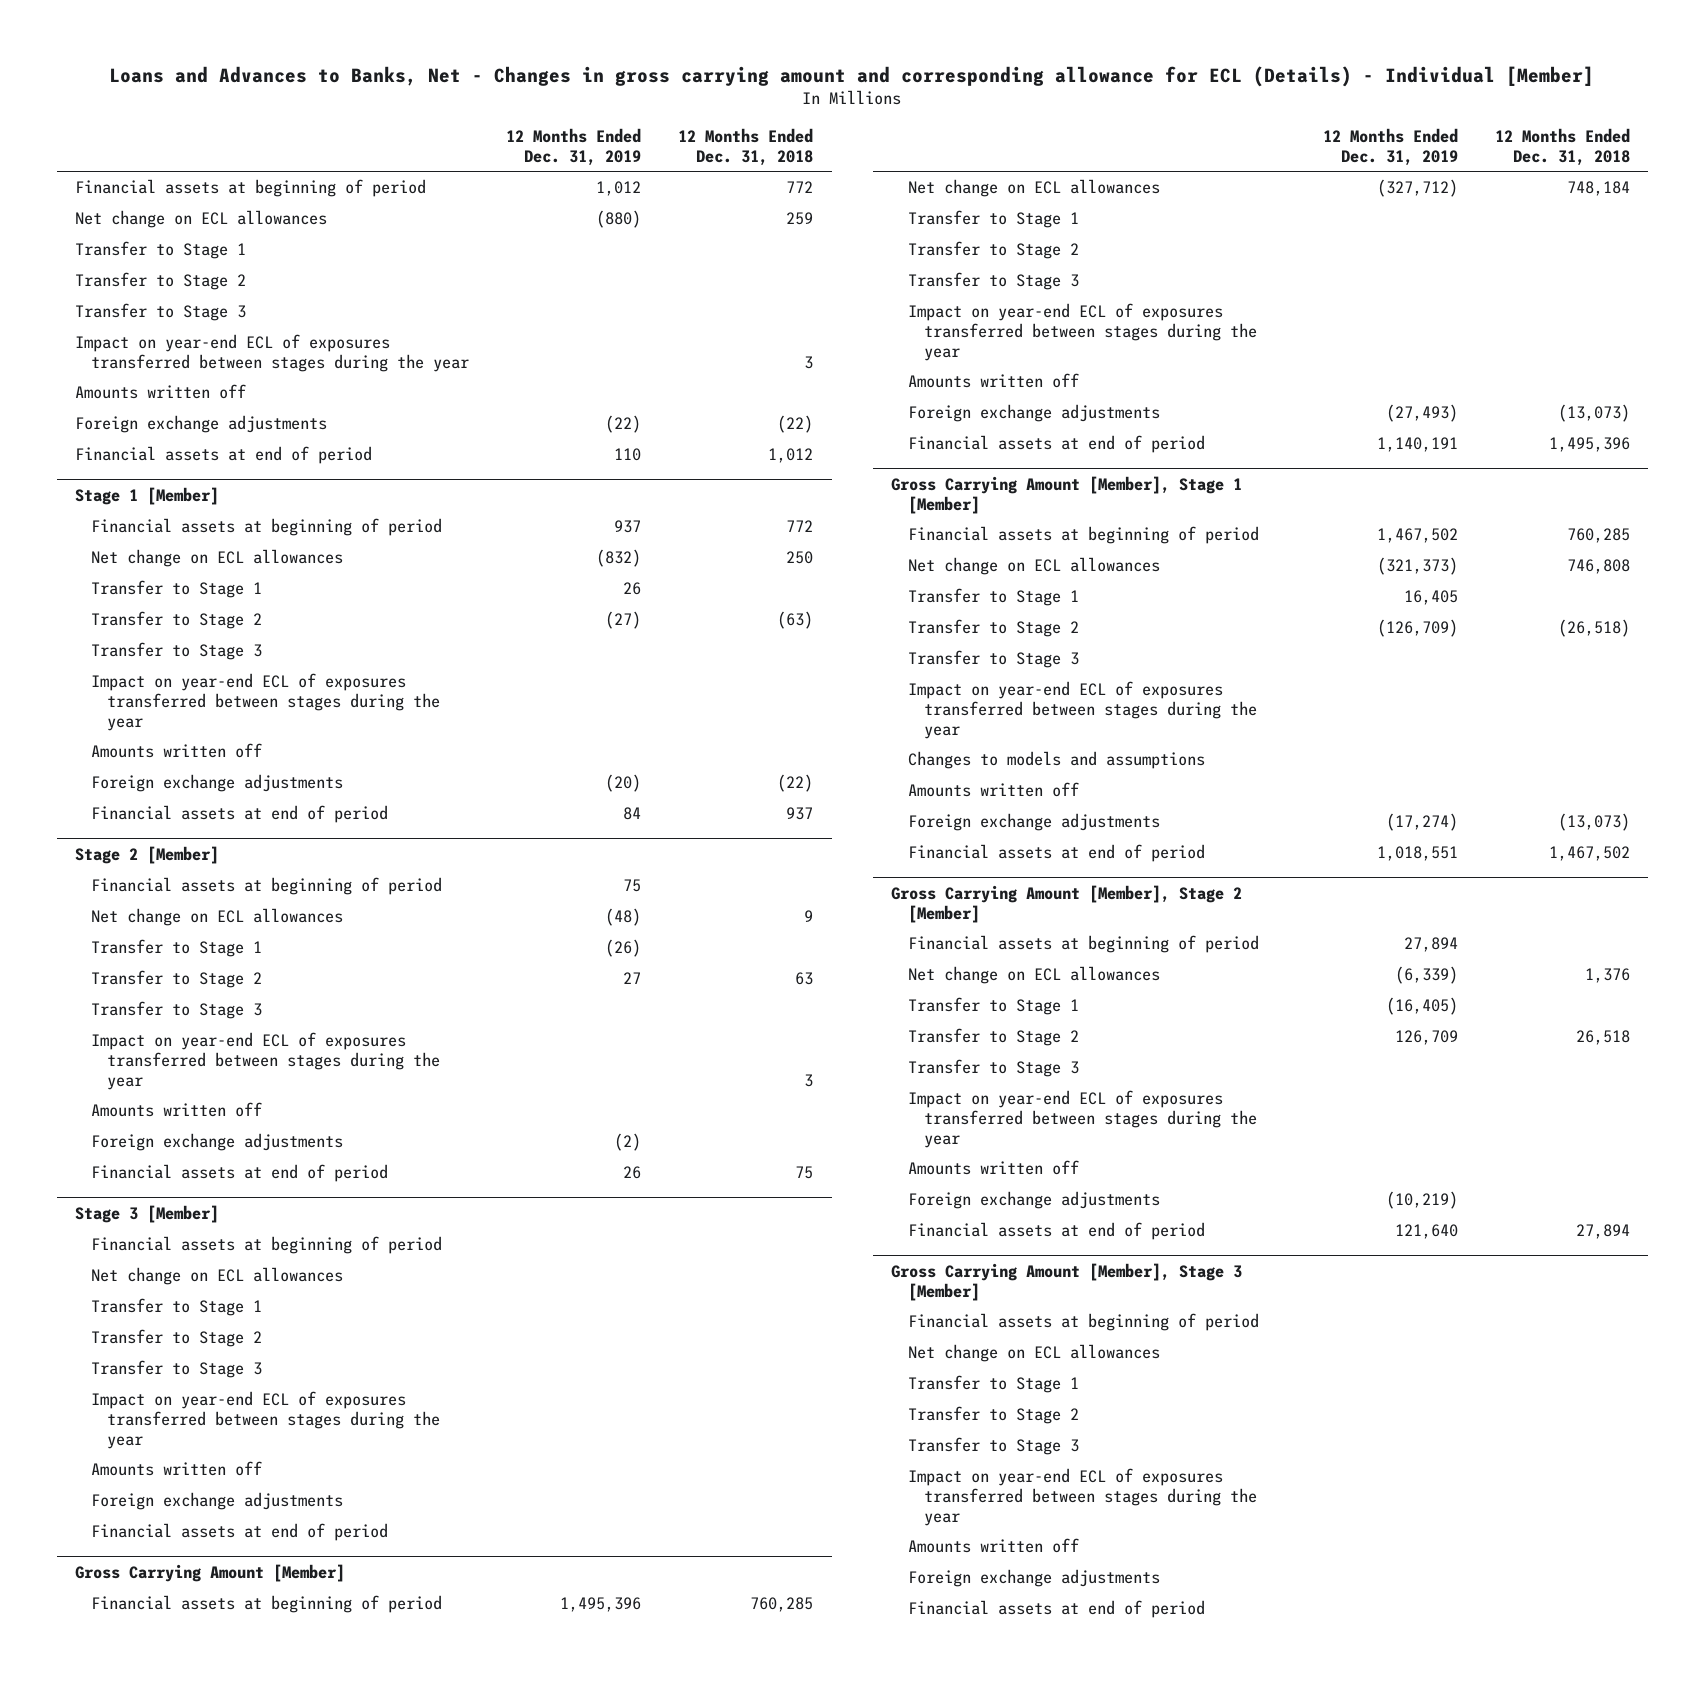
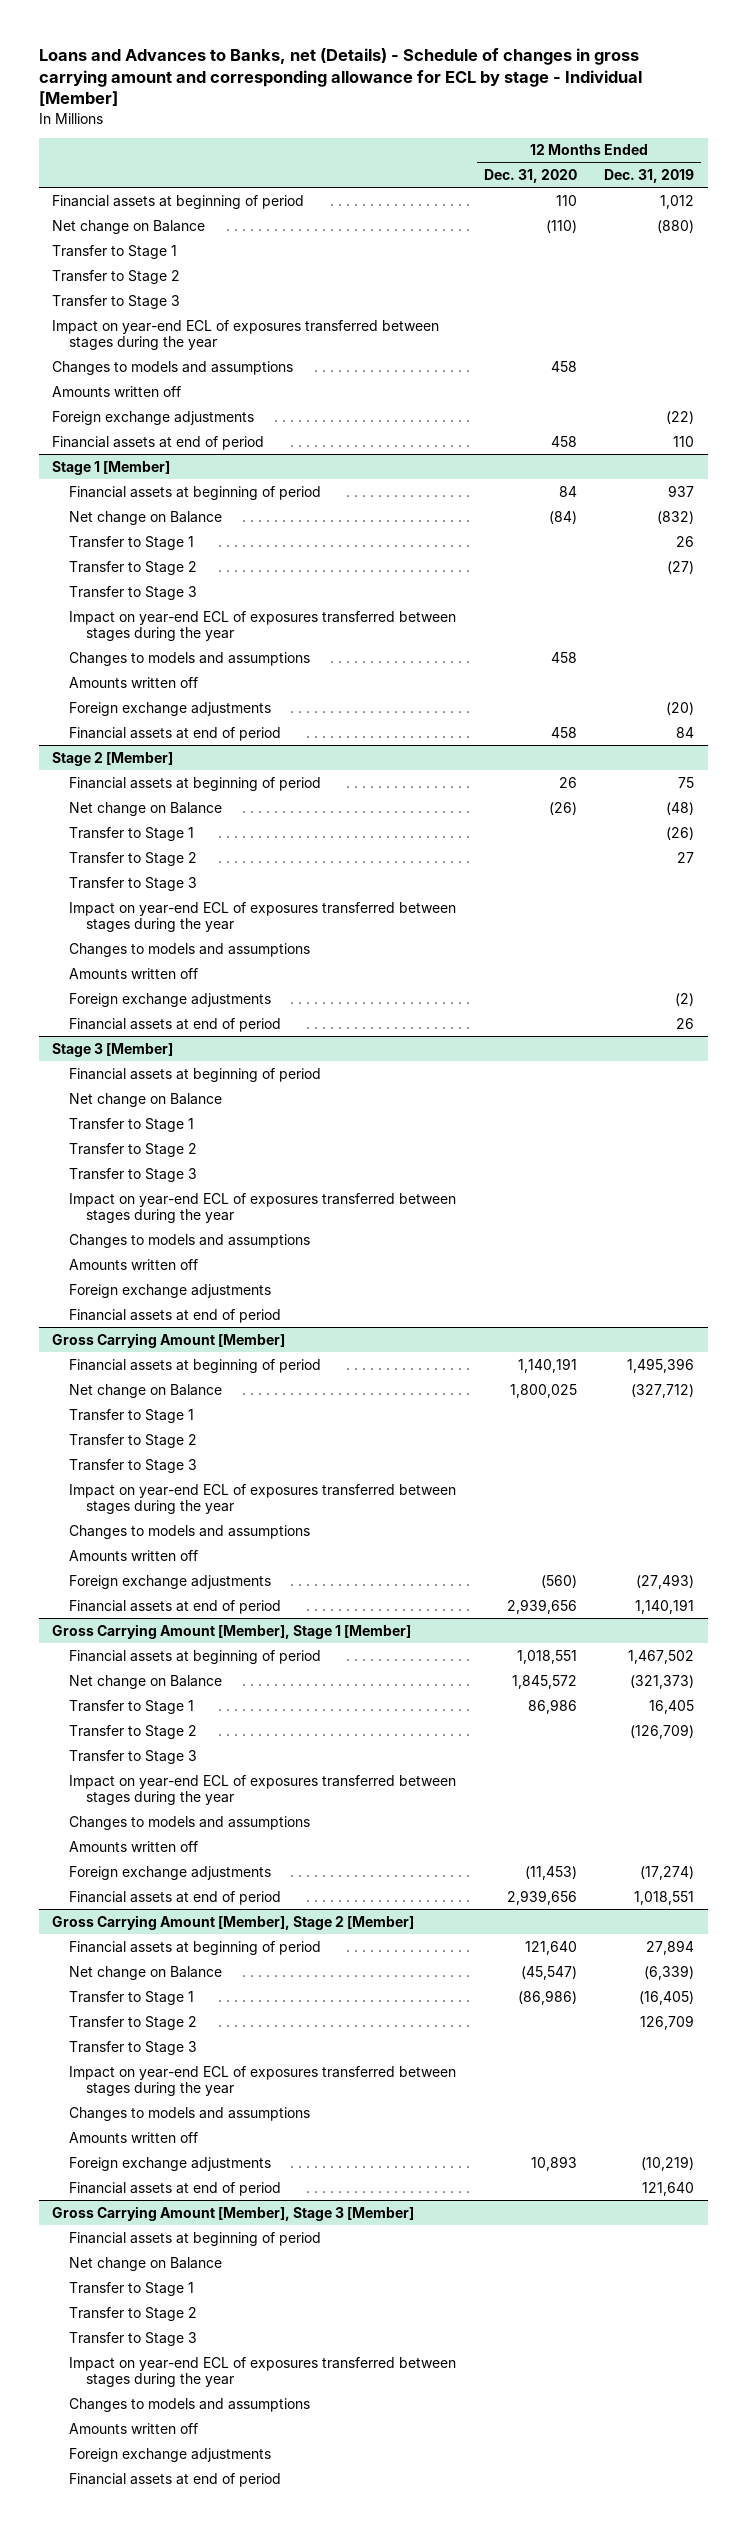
[109,66,1595,88] Loans and Advances to Banks, Net - Changes in gross carrying amount and corresponding allowance for ECL (Details) - Individual [Member] -> [38,47,642,107] Loans and Advances to Banks, net (Details) - Schedule of changes in gross carrying amount and corresponding allowance for ECL by stage - Individual [Member]
[678,127,814,166] 12 Months Ended Dec. 31, 2018 -> none
none -> [483,169,577,184] Dec. 31, 2020
[75,209,328,228] Net change on ECL allowances -> [52,219,206,234] Net change on Balance
none -> [52,360,294,375] Changes to models and assumptions
[91,548,344,567] Net change on ECL allowances -> [69,510,223,525] Net change on Balance
none -> [69,651,311,666] Changes to models and assumptions
[91,907,344,926] Net change on ECL allowances -> [69,801,223,816] Net change on Balance
none -> [69,942,311,957] Changes to models and assumptions
[91,1266,344,1285] Net change on ECL allowances -> [69,1092,223,1107] Net change on Balance
none -> [69,1233,311,1248] Changes to models and assumptions
[907,178,1160,197] Net change on ECL allowances -> [69,1383,223,1398] Net change on Balance
none -> [69,1524,311,1539] Changes to models and assumptions
[907,556,1160,575] Net change on ECL allowances -> [69,1674,223,1689] Net change on Balance
[907,965,1160,984] Net change on ECL allowances -> [69,1965,223,1980] Net change on Balance
none -> [69,2106,311,2121] Changes to models and assumptions
[907,1343,1160,1362] Net change on ECL allowances -> [69,2256,223,2271] Net change on Balance
none -> [69,2397,311,2412] Changes to models and assumptions

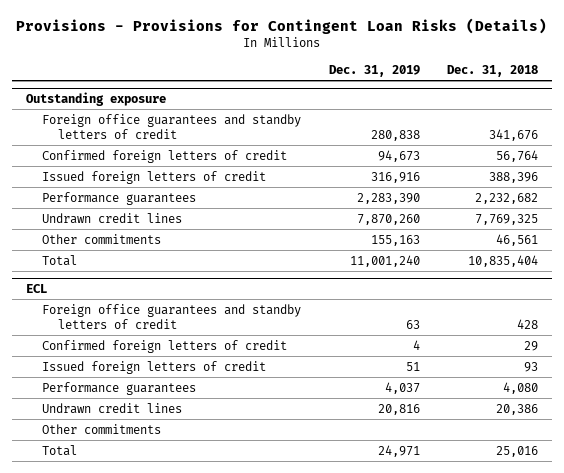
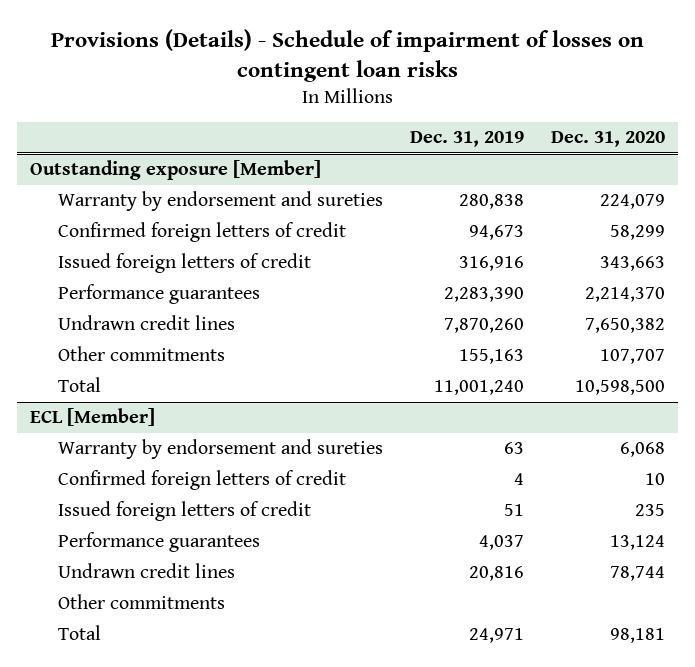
[16,17,548,34] Provisions - Provisions for Contingent Loan Risks (Details) -> [50,28,644,82] Provisions (Details) - Schedule of impairment of losses on contingent loan risks
[447,65,539,78] Dec. 31, 2018 -> none
none -> [551,131,666,148] Dec. 31, 2020
[25,92,166,107] Outstanding exposure -> [30,160,322,181] Outstanding exposure [Member]
[41,113,301,139] Foreign office guarantees and standby letters of credit -> [58,191,384,212] Warranty by endorsement and sureties
[41,303,301,329] Foreign office guarantees and standby letters of credit -> none
[25,284,47,294] ECL -> [30,408,156,427] ECL [Member]
none -> [58,439,384,460] Warranty by endorsement and sureties

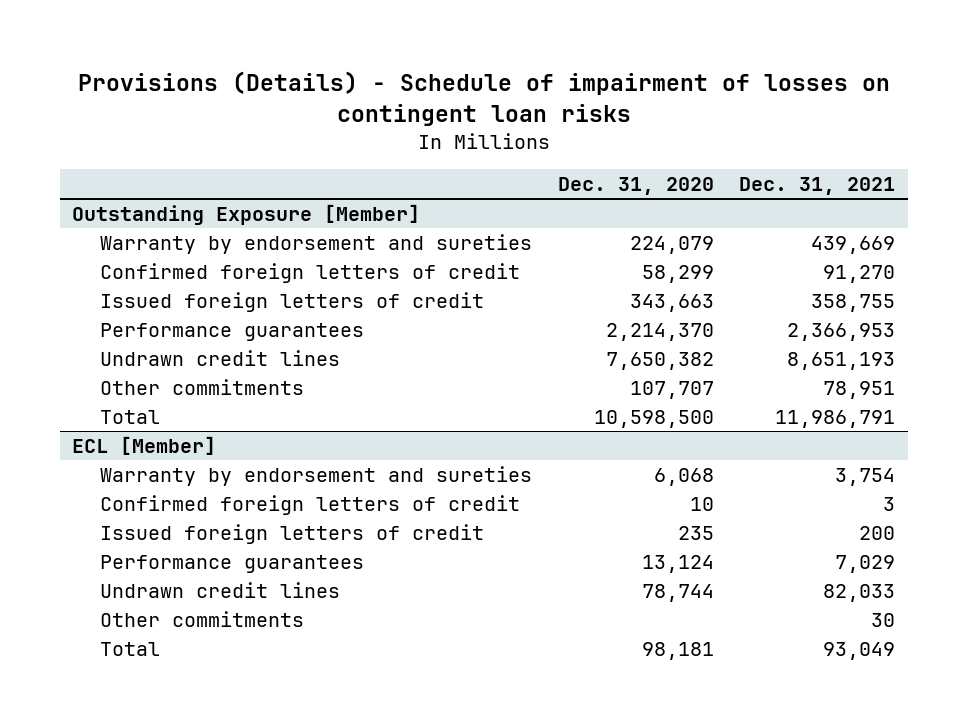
[410,131,525,148] Dec. 31, 2019 -> none
none -> [739,177,896,196] Dec. 31, 2021
[30,160,322,181] Outstanding exposure [Member] -> [72,203,421,225] Outstanding Exposure [Member]

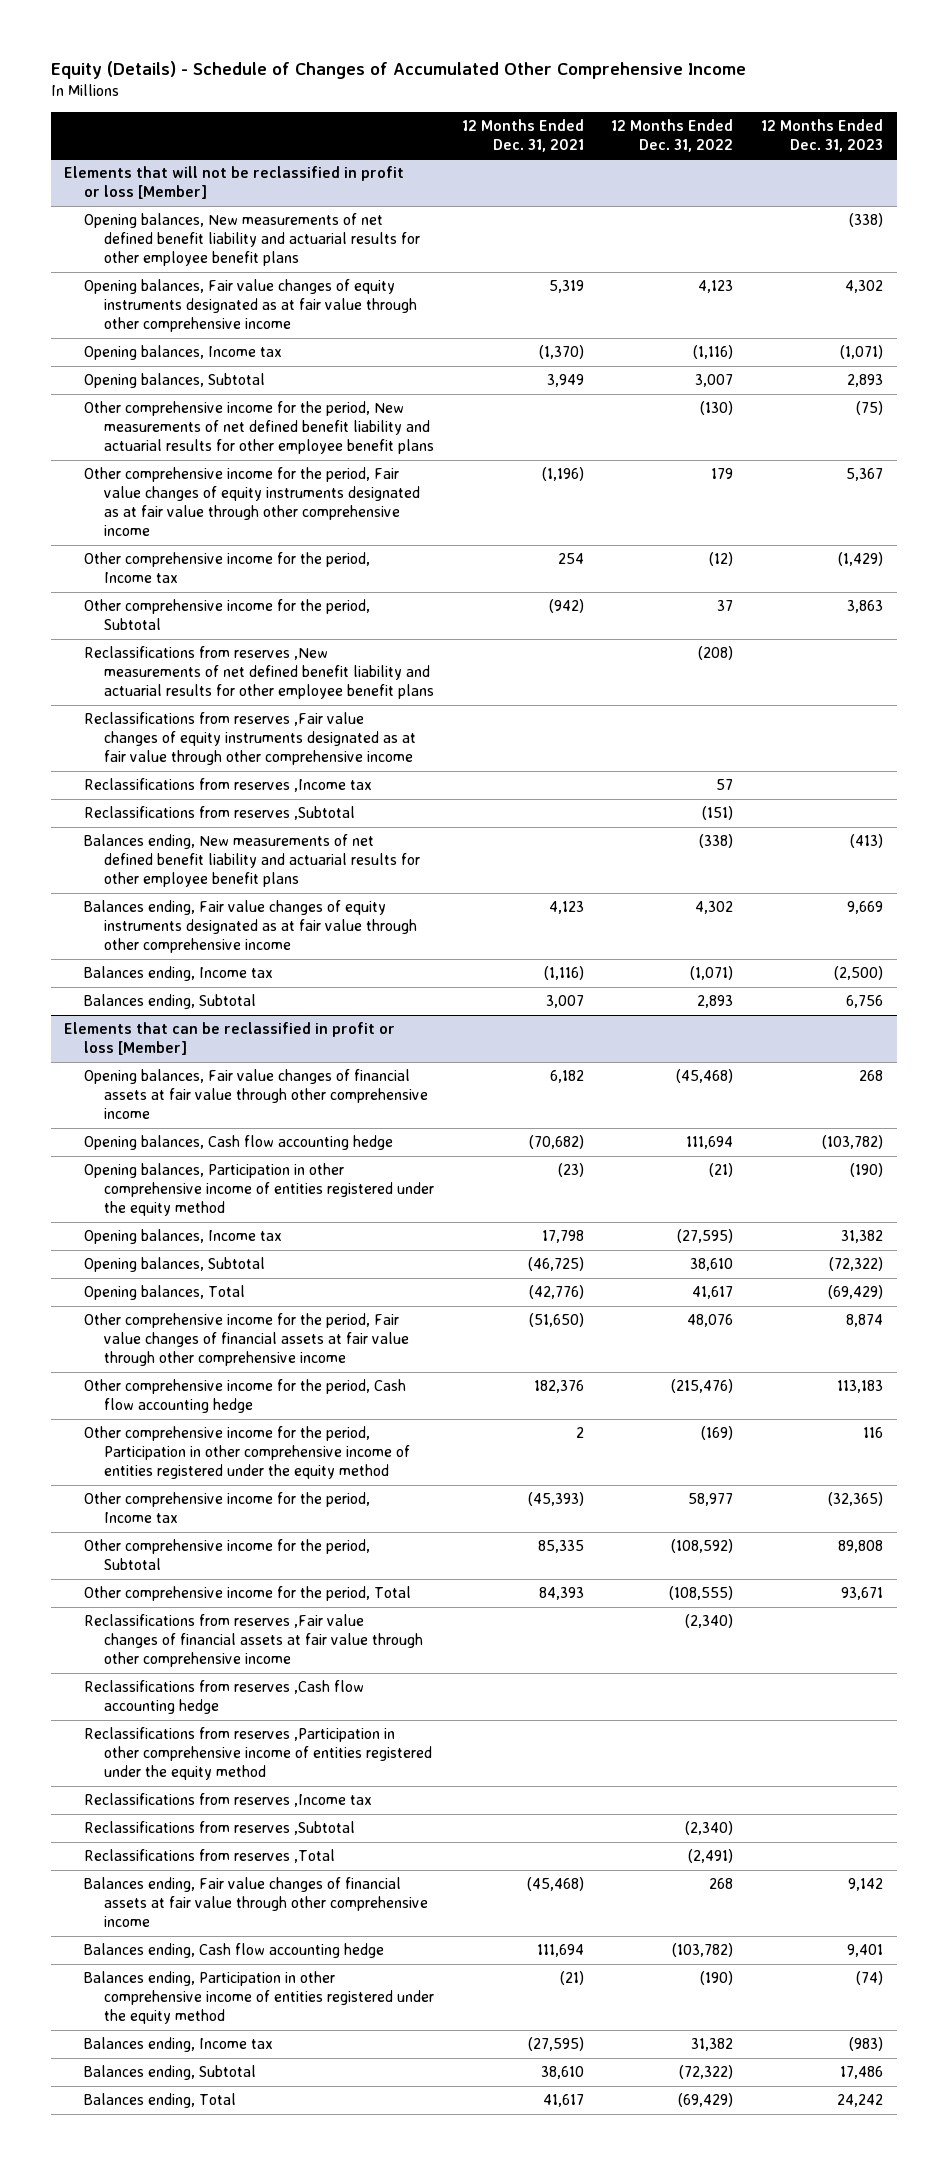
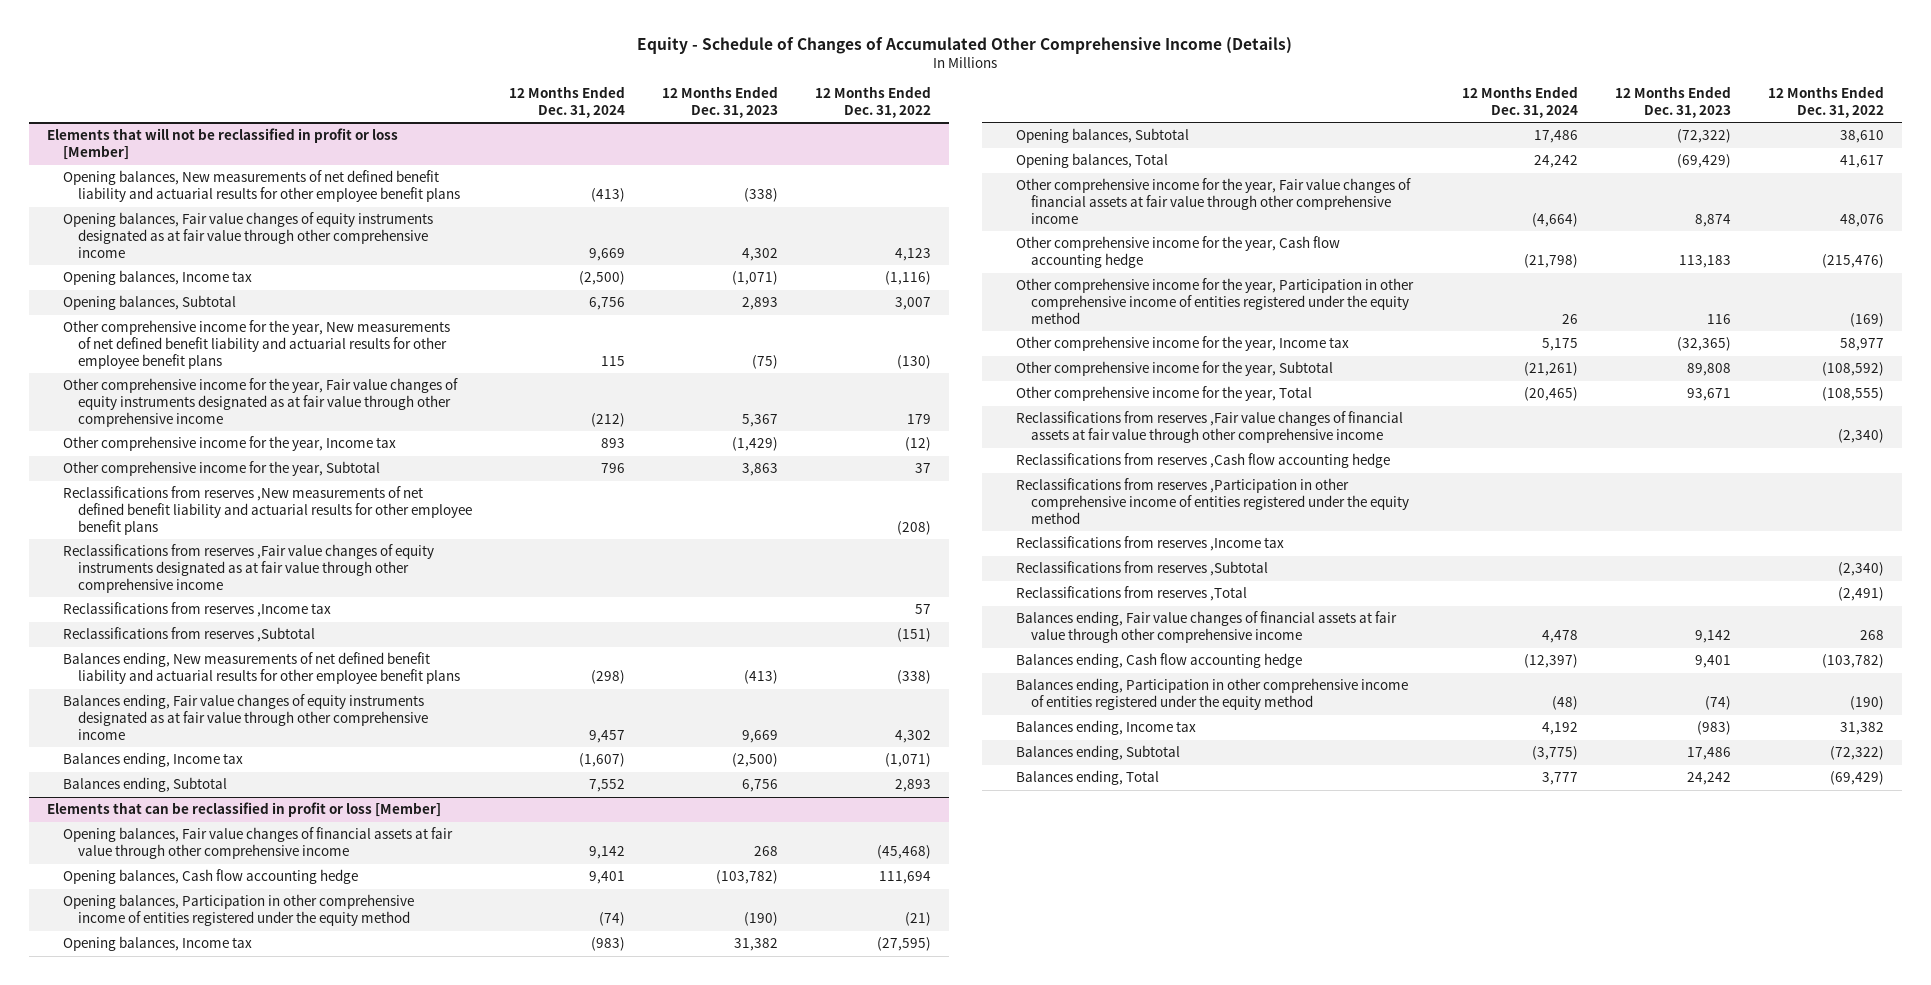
[50,60,746,79] Equity (Details) - Schedule of Changes of Accumulated Other Comprehensive Income -> [637,36,1293,54] Equity - Schedule of Changes of Accumulated Other Comprehensive Income (Details)
[461,118,584,152] 12 Months Ended Dec. 31, 2021 -> none
none -> [509,86,626,118] 12 Months Ended Dec. 31, 2024
[84,401,435,455] Other comprehensive income for the period, New measurements of net defined benefit liability and actuarial results for other employee benefit plans -> [62,320,450,369] Other comprehensive income for the year, New measurements of net defined benefit liability and actuarial results for other employee benefit plans
[84,467,421,537] Other comprehensive income for the period, Fair value changes of equity instruments designated as at fair value through other comprehensive income -> [62,378,458,427] Other comprehensive income for the year, Fair value changes of equity instruments designated as at fair value through other comprehensive income
[84,552,371,584] Other comprehensive income for the period, Income tax -> [62,436,396,452] Other comprehensive income for the year, Income tax
[84,599,371,631] Other comprehensive income for the period, Subtotal -> [62,461,380,477] Other comprehensive income for the year, Subtotal
[84,1313,410,1367] Other comprehensive income for the period, Fair value changes of financial assets at fair value through other comprehensive income -> [1015,178,1411,224] Other comprehensive income for the year, Fair value changes of financial assets at fair value through other comprehensive income
[84,1379,407,1414] Other comprehensive income for the period, Cash flow accounting hedge -> [1015,236,1340,269] Other comprehensive income for the year, Cash flow accounting hedge
[84,1426,411,1480] Other comprehensive income for the period, Participation in other comprehensive income of entities registered under the equity method -> [1015,278,1414,324] Other comprehensive income for the year, Participation in other comprehensive income of entities registered under the equity method
[84,1492,371,1524] Other comprehensive income for the period, Income tax -> [1015,336,1349,352] Other comprehensive income for the year, Income tax
[84,1539,371,1571] Other comprehensive income for the period, Subtotal -> [1015,361,1333,377] Other comprehensive income for the year, Subtotal
[84,1586,412,1602] Other comprehensive income for the period, Total -> [1015,386,1312,402] Other comprehensive income for the year, Total

